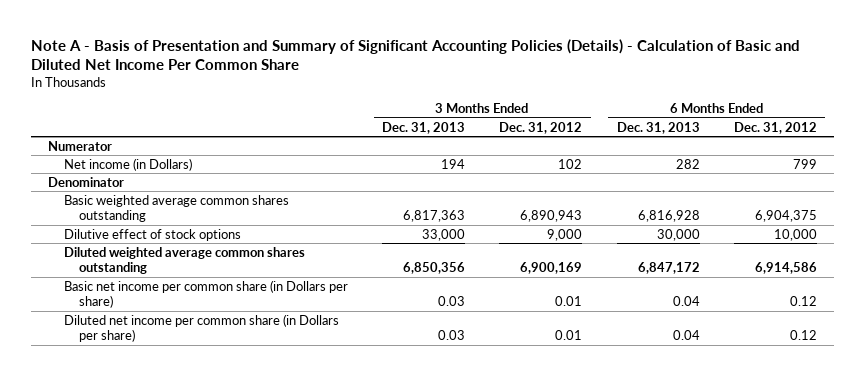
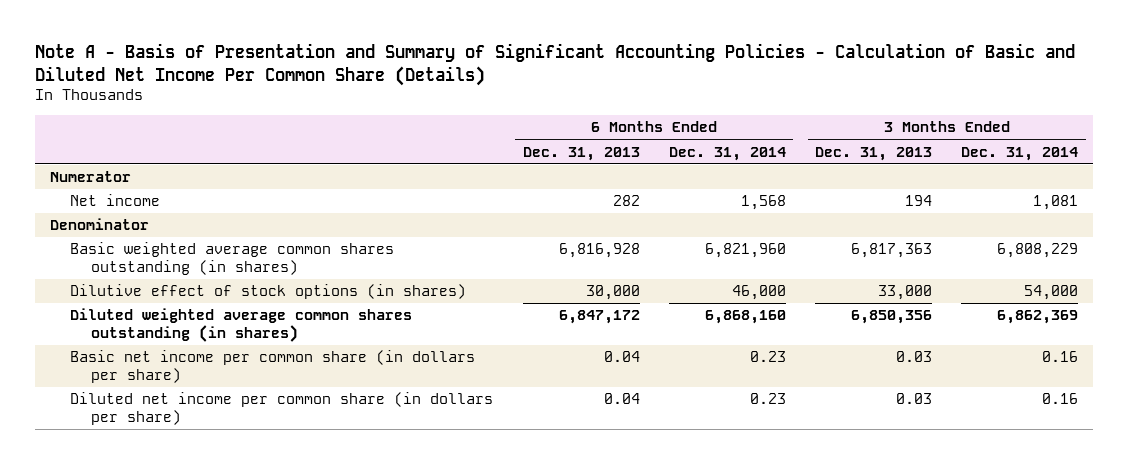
[31,38,801,71] Note A - Basis of Presentation and Summary of Significant Accounting Policies (Details) - Calculation of Basic and Diluted Net Income Per Common Share -> [34,42,1075,86] Note A - Basis of Presentation and Summary of Significant Accounting Policies - Calculation of Basic and Diluted Net Income Per Common Share (Details)
[499,121,583,134] Dec. 31, 2012 -> none
[733,121,817,134] Dec. 31, 2012 -> none
none -> [668,146,786,161] Dec. 31, 2014
none -> [961,146,1079,161] Dec. 31, 2014
[63,157,192,171] Net income (in Dollars) -> [70,194,161,207] Net income
[63,194,289,222] Basic weighted average common shares outstanding -> [70,242,395,275] Basic weighted average common shares outstanding (in shares)
[63,228,241,241] Dilutive effect of stock options -> [70,284,467,300] Dilutive effect of stock options (in shares)
[63,246,305,274] Diluted weighted average common shares outstanding -> [70,308,413,342] Diluted weighted average common shares outstanding (in shares)
[63,279,348,308] Basic net income per common share (in Dollars per share) -> [70,350,476,383] Basic net income per common share (in dollars per share)
[63,313,339,342] Diluted net income per common share (in Dollars per share) -> [70,392,494,425] Diluted net income per common share (in dollars per share)

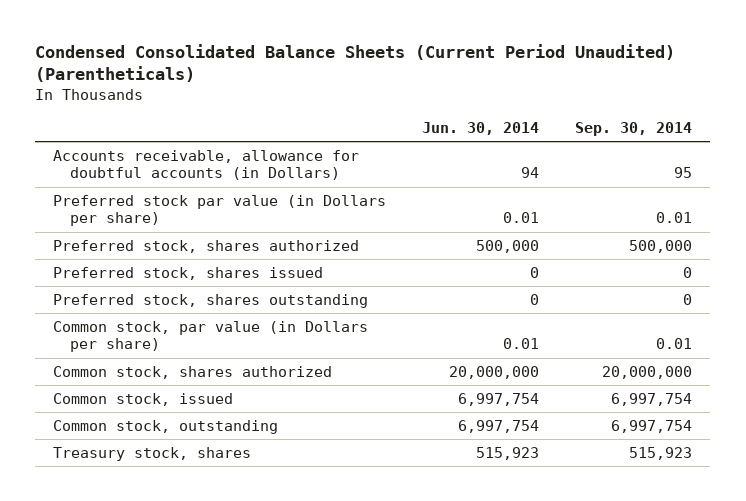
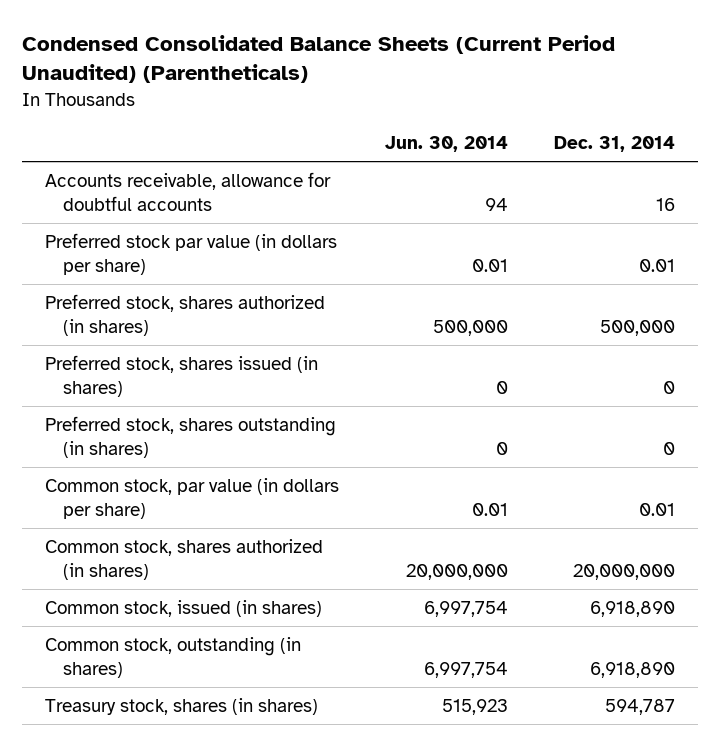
[575,122,693,137] Sep. 30, 2014 -> none
none -> [553,136,675,153] Dec. 31, 2014
[53,149,360,181] Accounts receivable, allowance for doubtful accounts (in Dollars) -> [44,171,331,211] Accounts receivable, allowance for doubtful accounts
[53,194,387,227] Preferred stock par value (in Dollars per share) -> [44,232,337,275] Preferred stock par value (in dollars per share)
[53,239,360,253] Preferred stock, shares authorized -> [44,293,325,336] Preferred stock, shares authorized (in shares)
[53,266,324,280] Preferred stock, shares issued -> [44,354,318,397] Preferred stock, shares issued (in shares)
[53,293,369,308] Preferred stock, shares outstanding -> [44,415,336,458] Preferred stock, shares outstanding (in shares)
[53,320,369,353] Common stock, par value (in Dollars per share) -> [44,477,339,519] Common stock, par value (in dollars per share)
[53,365,333,379] Common stock, shares authorized -> [44,538,323,580] Common stock, shares authorized (in shares)
[53,392,234,406] Common stock, issued -> [44,599,322,617] Common stock, issued (in shares)
[53,419,279,434] Common stock, outstanding -> [44,636,301,678] Common stock, outstanding (in shares)
[53,446,252,461] Treasury stock, shares -> [44,697,318,715] Treasury stock, shares (in shares)

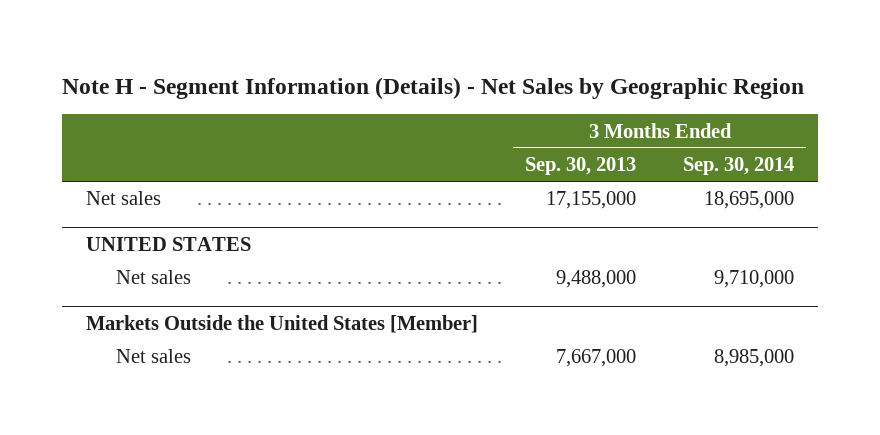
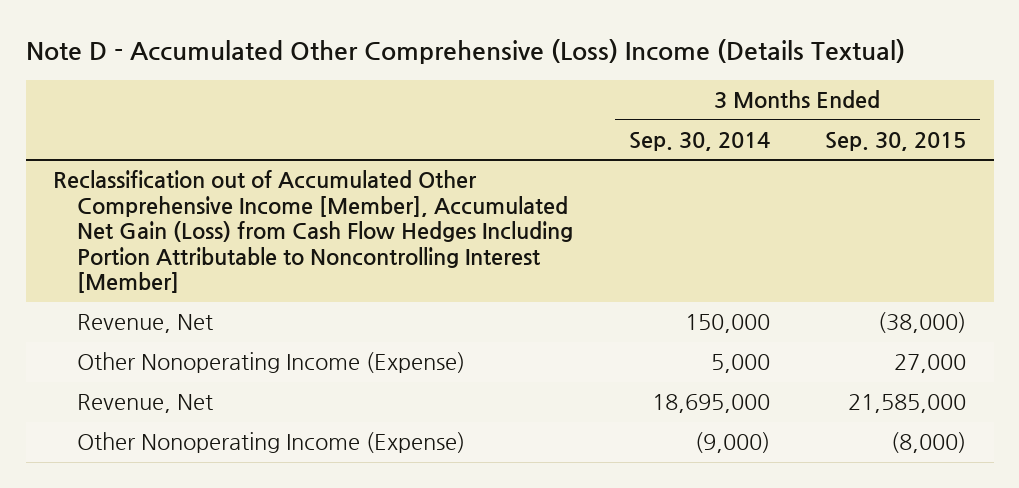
[62,77,805,100] Note H - Segment Information (Details) - Net Sales by Geographic Region -> [25,38,905,64] Note D - Accumulated Other Comprehensive (Loss) Income (Details Textual)
[525,156,637,175] Sep. 30, 2013 -> none
none -> [825,131,967,151] Sep. 30, 2015
[86,236,252,251] UNITED STATES -> none
[86,314,479,333] Markets Outside the United States [Member] -> none
[116,349,192,364] Net sales -> none
none -> [53,170,574,294] Reclassification out of Accumulated Other Comprehensive Income [Member], Accumulated Net Gain (Loss) from Cash Flow Hedges Including Portion Attributable to Noncontrolling Interest [Member]
[86,191,162,206] Net sales -> [77,314,214,334] Revenue, Net
[704,191,795,210] 18,695,000 -> [684,314,770,334] 150,000
none -> [77,352,466,374] Other Nonoperating Income (Expense)
[116,270,192,285] Net sales -> [77,394,214,414] Revenue, Net
[714,270,795,289] 9,710,000 -> [651,394,770,414] 18,695,000
none -> [77,432,466,454] Other Nonoperating Income (Expense)

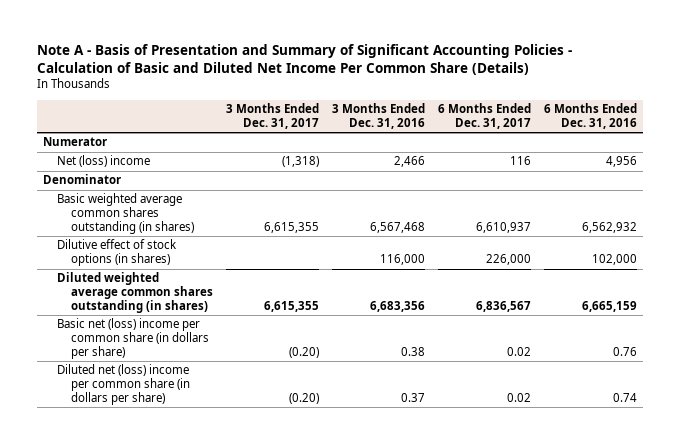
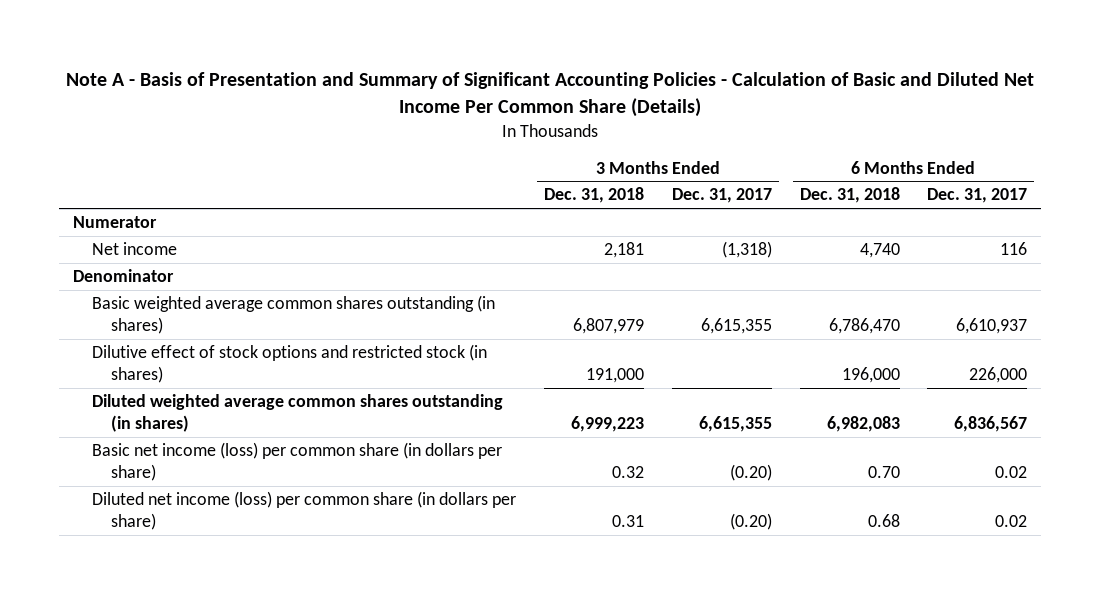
[332,103,426,130] 3 Months Ended Dec. 31, 2016 -> none
[543,103,637,130] 6 Months Ended Dec. 31, 2016 -> none
none -> [543,187,644,204] Dec. 31, 2018
none -> [799,187,900,204] Dec. 31, 2018
[57,155,151,168] Net (loss) income -> [92,242,178,256] Net income
[57,239,178,267] Dilutive effect of stock options (in shares) -> [92,344,488,384] Dilutive effect of stock options and restricted stock (in shares)
[57,318,210,360] Basic net (loss) income per common share (in dollars per share) -> [92,442,503,482] Basic net income (loss) per common share (in dollars per share)
[57,364,191,406] Diluted net (loss) income per common share (in dollars per share) -> [92,491,517,531] Diluted net income (loss) per common share (in dollars per share)

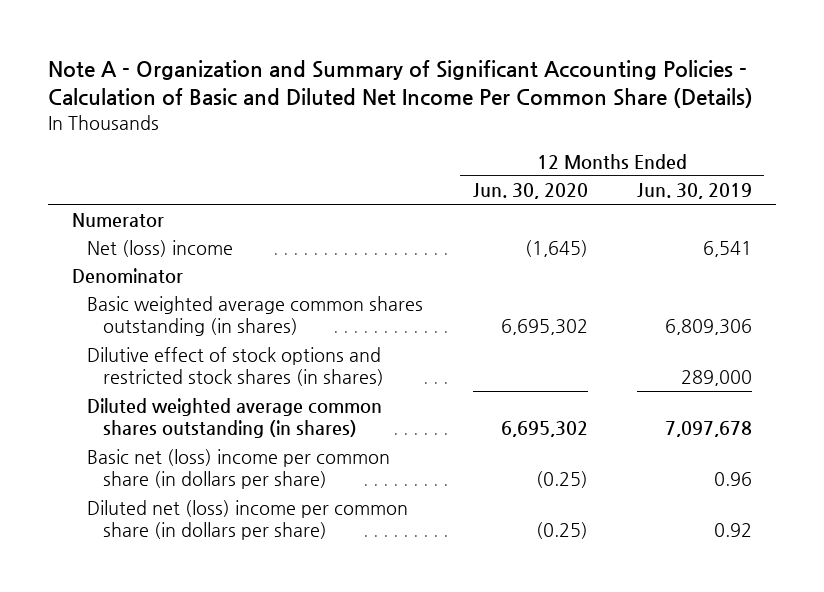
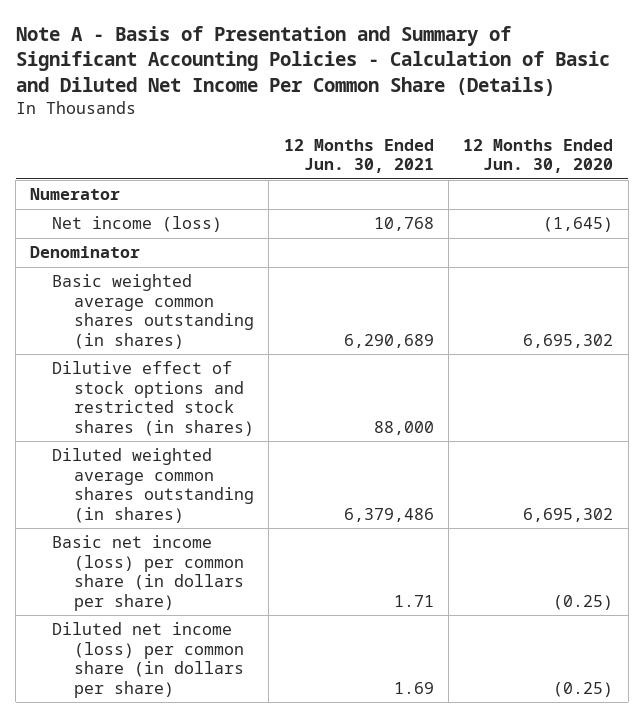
[47,60,753,109] Note A - Organization and Summary of Significant Accounting Policies - Calculation of Basic and Diluted Net Income Per Common Share (Details) -> [15,26,610,96] Note A - Basis of Presentation and Summary of Significant Accounting Policies - Calculation of Basic and Diluted Net Income Per Common Share (Details)
[636,183,752,200] Jun. 30, 2019 -> none
none -> [283,138,434,174] 12 Months Ended Jun. 30, 2021
[87,239,234,257] Net (loss) income -> [52,216,223,233] Net income (loss)
[87,448,391,489] Basic net (loss) income per common share (in dollars per share) -> [52,535,244,612] Basic net income (loss) per common share (in dollars per share)
[87,499,409,540] Diluted net (loss) income per common share (in dollars per share) -> [52,622,244,699] Diluted net income (loss) per common share (in dollars per share)

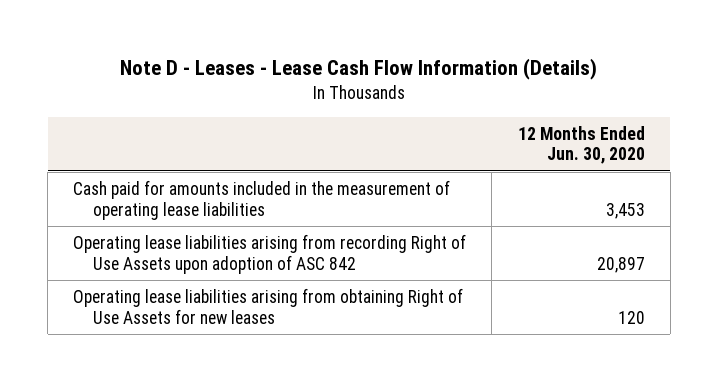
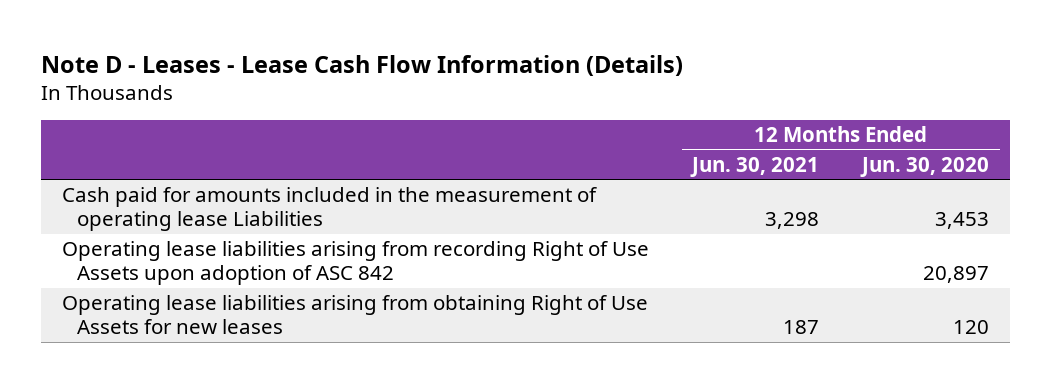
none -> [690,156,820,177] Jun. 30, 2021
[73,180,451,220] Cash paid for amounts included in the measurement of operating lease liabilities -> [62,187,598,232] Cash paid for amounts included in the measurement of operating lease Liabilities

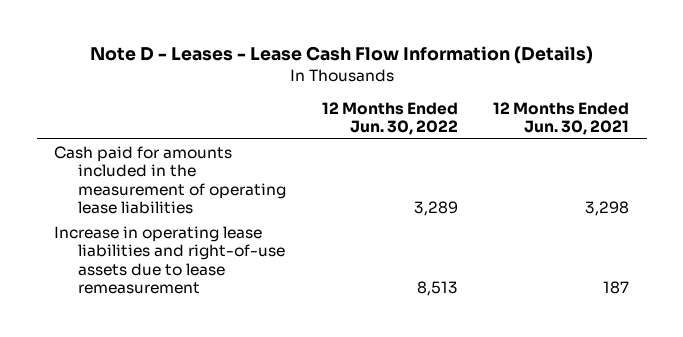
[860,156,990,177] Jun. 30, 2020 -> none
none -> [321,101,458,136] 12 Months Ended Jun. 30, 2022
[62,241,650,286] Operating lease liabilities arising from recording Right of Use Assets upon adoption of ASC 842 -> none
[62,187,598,232] Cash paid for amounts included in the measurement of operating lease Liabilities -> [54,145,287,215] Cash paid for amounts included in the measurement of operating lease liabilities
[62,295,649,335] Operating lease liabilities arising from obtaining Right of Use Assets for new leases -> [54,225,286,295] Increase in operating lease liabilities and right-of-use assets due to lease remeasurement

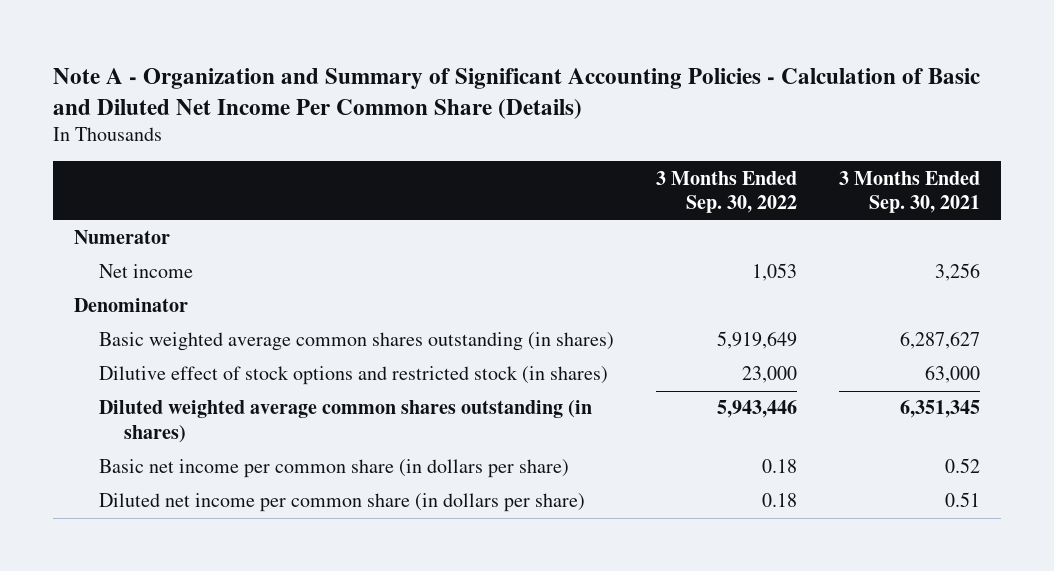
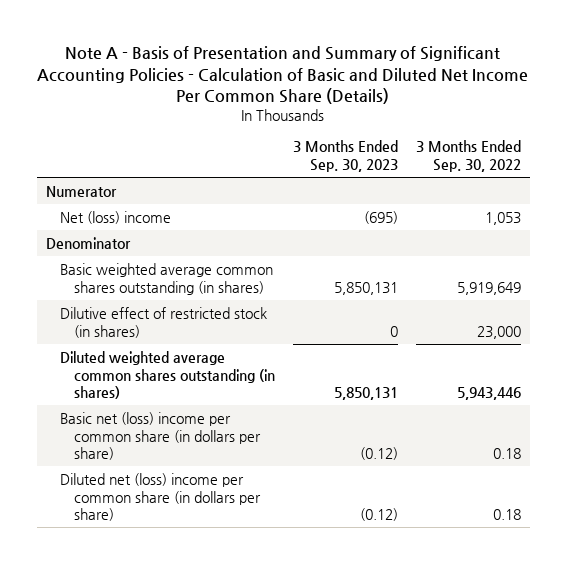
[53,67,981,119] Note A - Organization and Summary of Significant Accounting Policies - Calculation of Basic and Diluted Net Income Per Common Share (Details) -> [37,46,529,105] Note A - Basis of Presentation and Summary of Significant Accounting Policies - Calculation of Basic and Diluted Net Income Per Common Share (Details)
[839,170,981,214] 3 Months Ended Sep. 30, 2021 -> none
none -> [293,140,399,173] 3 Months Ended Sep. 30, 2023
[99,264,194,279] Net income -> [60,210,172,224] Net (loss) income
[99,366,609,386] Dilutive effect of stock options and restricted stock (in shares) -> [60,306,268,338] Dilutive effect of restricted stock (in shares)
[99,459,570,479] Basic net income per common share (in dollars per share) -> [60,411,262,461] Basic net (loss) income per common share (in dollars per share)
[99,493,586,513] Diluted net income per common share (in dollars per share) -> [60,472,262,522] Diluted net (loss) income per common share (in dollars per share)

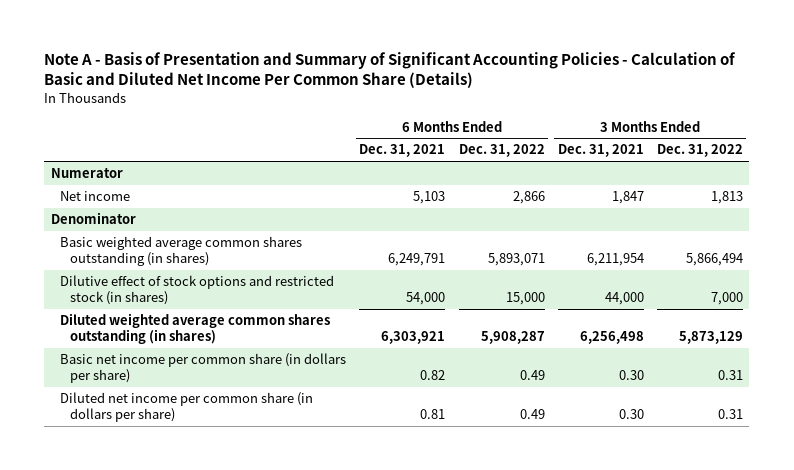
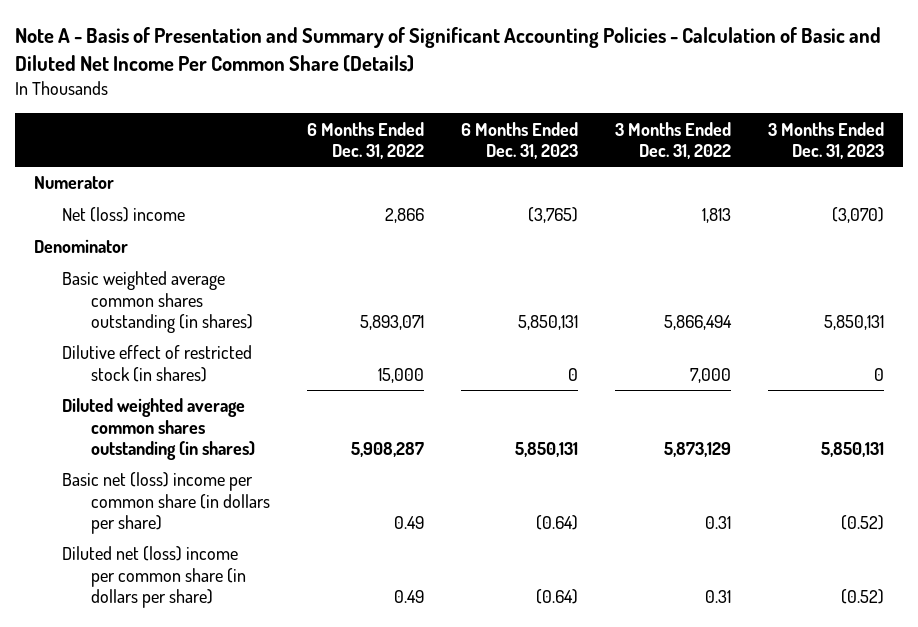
[359,144,446,158] Dec. 31, 2021 -> none
[557,144,644,158] Dec. 31, 2021 -> none
none -> [461,121,579,159] 6 Months Ended Dec. 31, 2023
none -> [768,121,885,159] 3 Months Ended Dec. 31, 2023
[60,191,131,202] Net income -> [62,207,186,223] Net (loss) income
[60,275,335,306] Dilutive effect of stock options and restricted stock (in shares) -> [62,345,253,382] Dilutive effect of restricted stock (in shares)
[60,353,347,384] Basic net income per common share (in dollars per share) -> [62,472,270,534] Basic net (loss) income per common share (in dollars per share)
[60,392,314,423] Diluted net income per common share (in dollars per share) -> [62,546,246,608] Diluted net (loss) income per common share (in dollars per share)

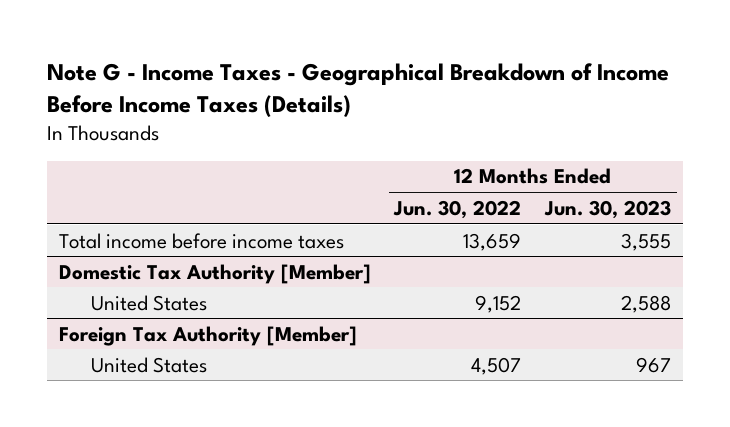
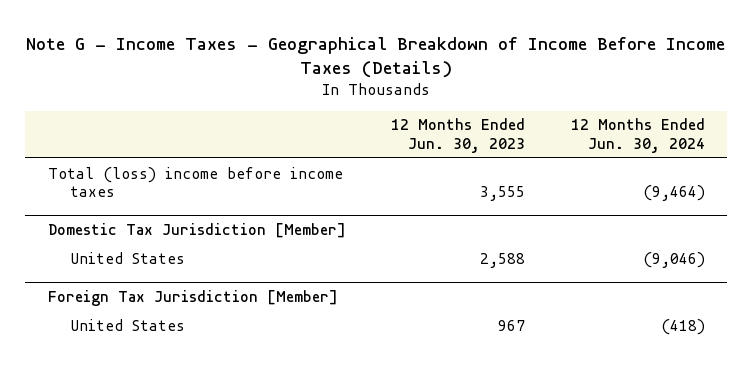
[393,199,522,219] Jun. 30, 2022 -> none
none -> [570,118,705,153] 12 Months Ended Jun. 30, 2024
[58,232,344,249] Total income before income taxes -> [48,166,344,198] Total (loss) income before income taxes
[58,263,371,284] Domestic Tax Authority [Member] -> [48,222,347,238] Domestic Tax Jurisdiction [Member]
[58,325,357,346] Foreign Tax Authority [Member] -> [48,289,339,306] Foreign Tax Jurisdiction [Member]

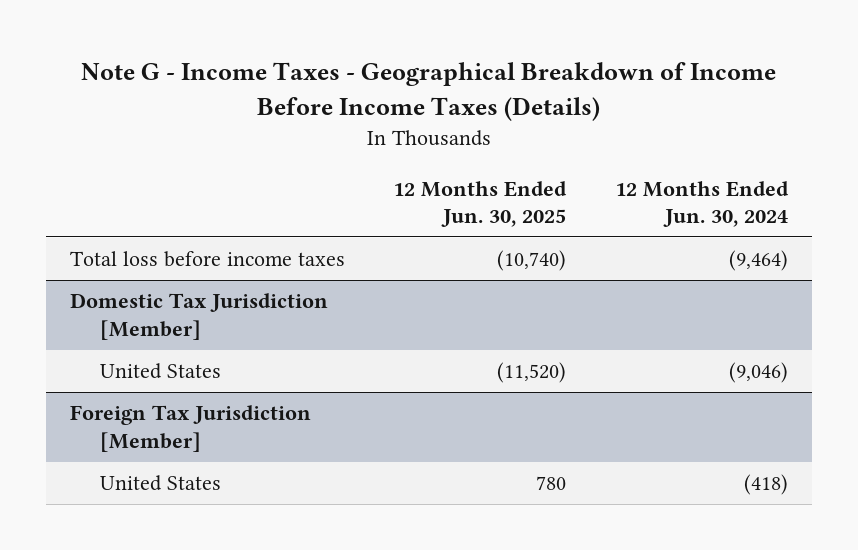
[391,118,526,153] 12 Months Ended Jun. 30, 2023 -> none
none -> [393,180,568,227] 12 Months Ended Jun. 30, 2025
[48,166,344,198] Total (loss) income before income taxes -> [70,251,346,268] Total loss before income taxes

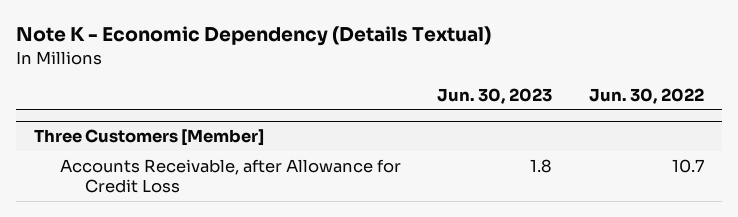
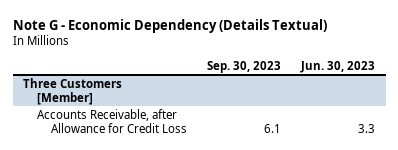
[15,26,491,47] Note K - Economic Dependency (Details Textual) -> [12,19,327,34] Note G - Economic Dependency (Details Textual)
[588,88,704,105] Jun. 30, 2022 -> none
none -> [206,60,281,73] Sep. 30, 2023
[530,158,553,173] 1.8 -> [358,123,376,133] 3.3

